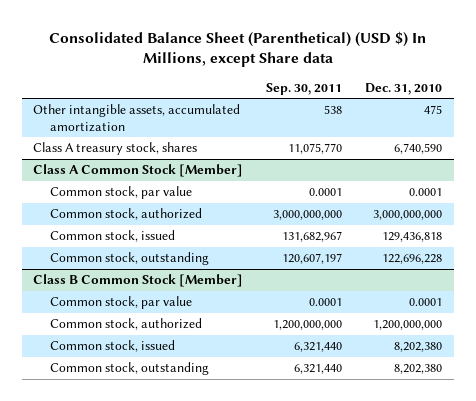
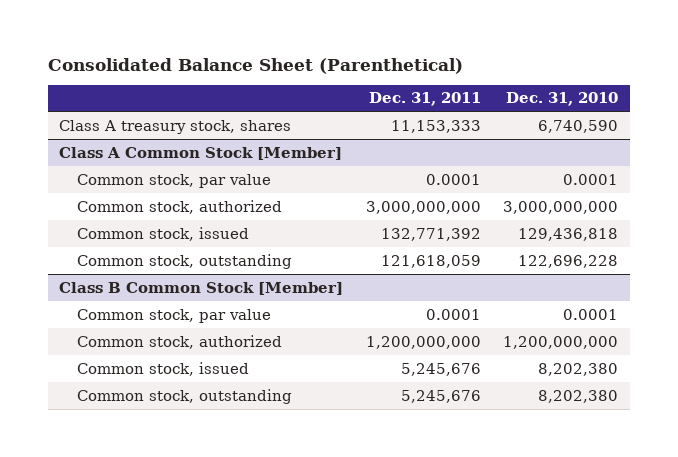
[48,30,426,68] Consolidated Balance Sheet (Parenthetical) (USD $) In Millions, except Share data -> [48,57,464,74] Consolidated Balance Sheet (Parenthetical)
[266,82,343,95] Sep. 30, 2011 -> none
none -> [368,92,481,107] Dec. 31, 2011
[33,104,241,132] Other intangible assets, accumulated amortization -> none

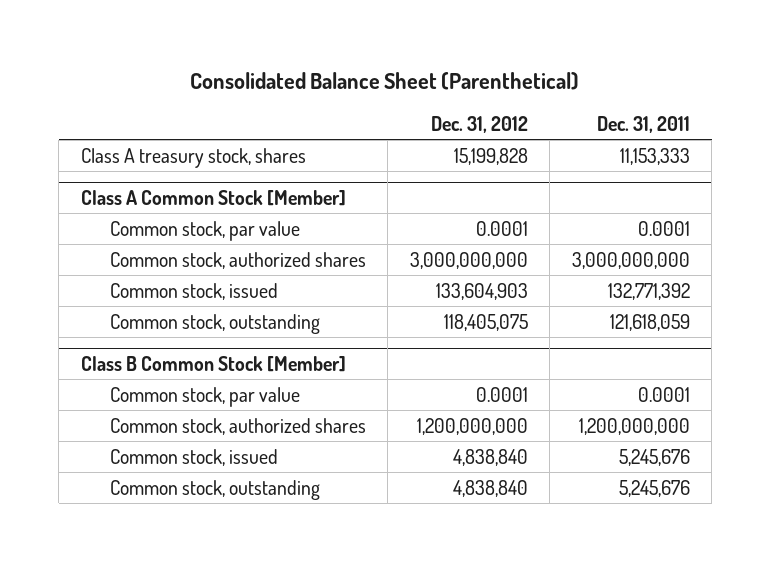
[506,92,619,107] Dec. 31, 2010 -> none
none -> [430,115,528,133] Dec. 31, 2012
[76,199,282,214] Common stock, authorized -> [109,251,366,269] Common stock, authorized shares
[76,334,282,349] Common stock, authorized -> [109,417,366,435] Common stock, authorized shares

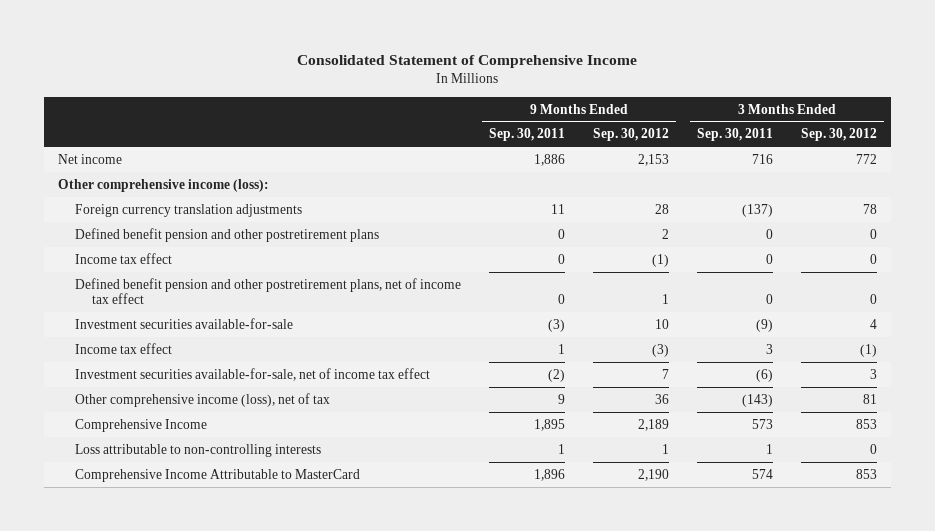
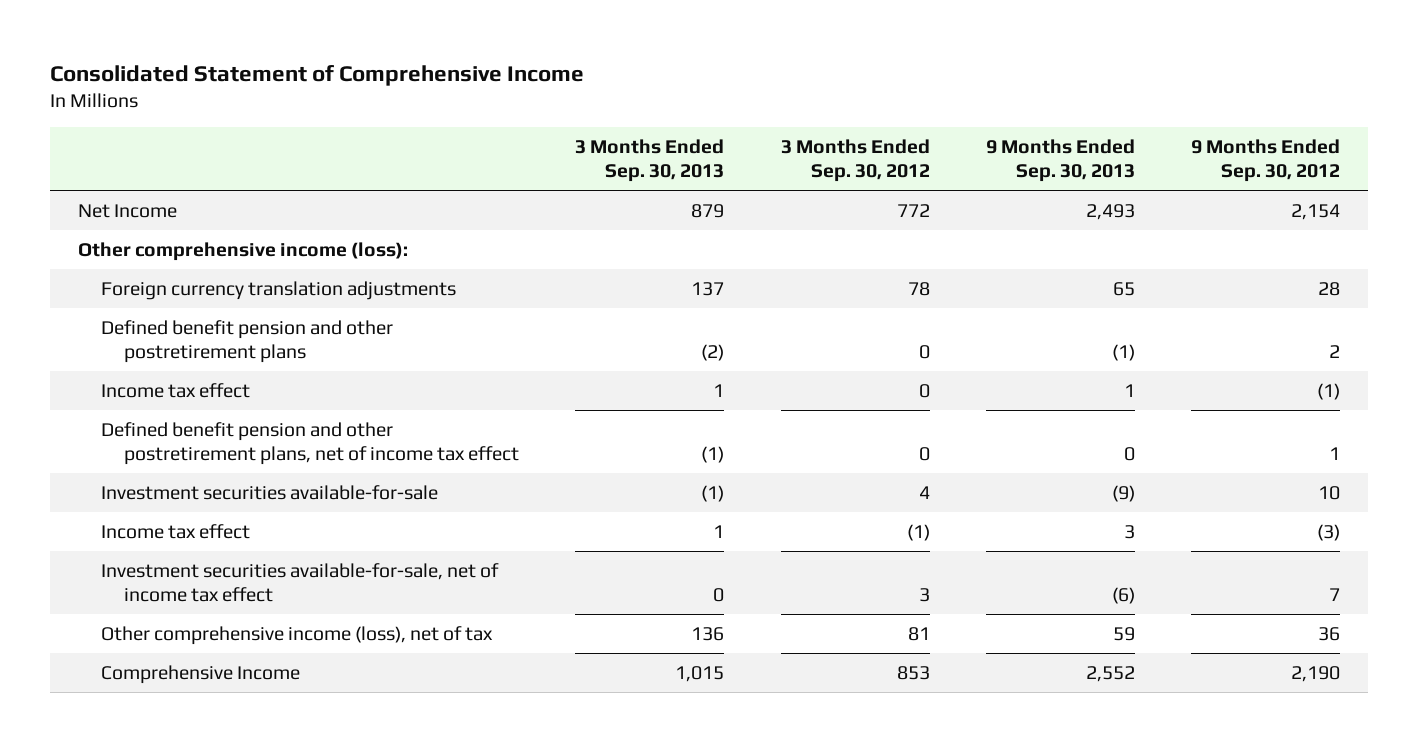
[489,128,566,142] Sep. 30, 2011 -> none
[696,128,773,142] Sep. 30, 2011 -> none
none -> [575,139,725,182] 3 Months Ended Sep. 30, 2013
none -> [985,139,1135,182] 9 Months Ended Sep. 30, 2013
[58,153,123,164] Net income -> [78,203,178,218] Net Income
[637,153,669,166] 2,153 -> [1290,203,1340,220] 2,154
[75,443,322,457] Loss attributable to non-controlling interests -> none
[75,468,361,482] Comprehensive Income Attributable to MasterCard -> none
[637,418,669,431] 2,189 -> [1290,665,1340,682] 2,190

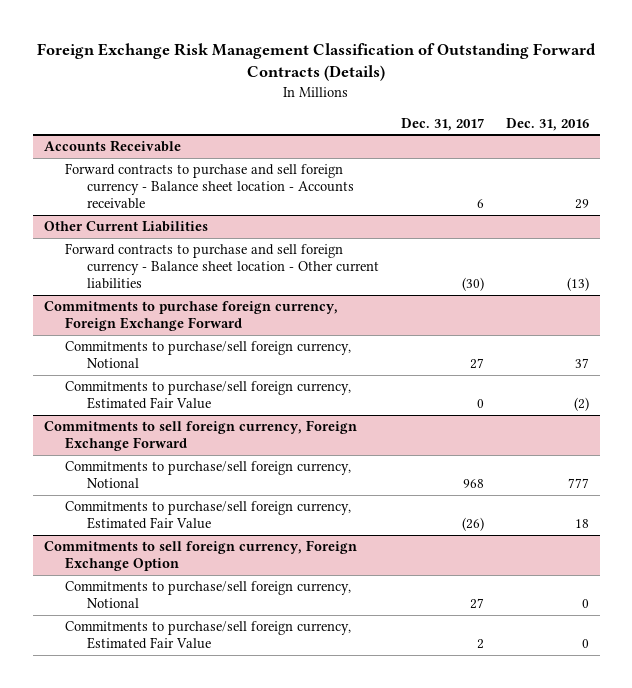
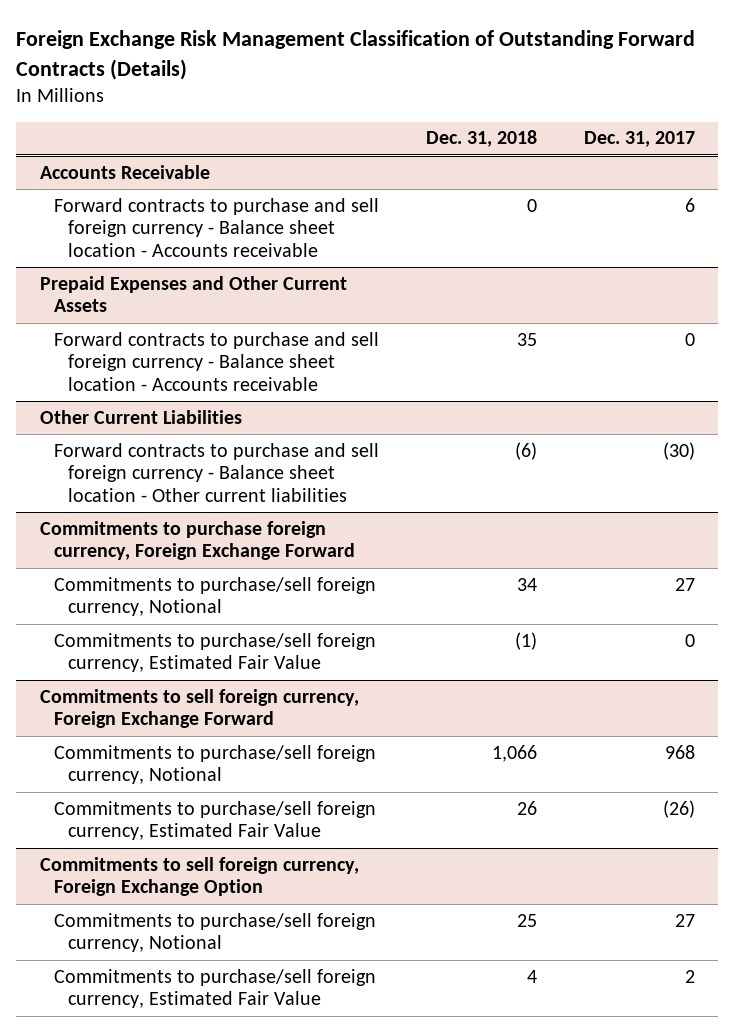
[505,117,589,131] Dec. 31, 2016 -> none
none -> [425,130,537,148] Dec. 31, 2018
none -> [39,275,347,313] Prepaid Expenses and Other Current Assets
none -> [53,331,379,391] Forward contracts to purchase and sell foreign currency - Balance sheet location - Accounts receivable

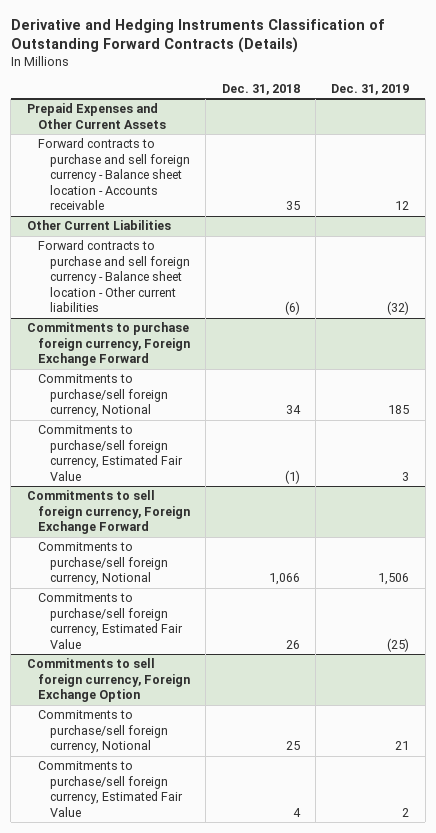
[16,30,696,81] Foreign Exchange Risk Management Classification of Outstanding Forward Contracts (Details) -> [10,19,385,54] Derivative and Hedging Instruments Classification of Outstanding Forward Contracts (Details)
[583,131,695,148] Dec. 31, 2017 -> none
none -> [331,83,410,95] Dec. 31, 2019
[39,164,210,179] Accounts Receivable -> none
[53,197,379,257] Forward contracts to purchase and sell foreign currency - Balance sheet location - Accounts receivable -> none

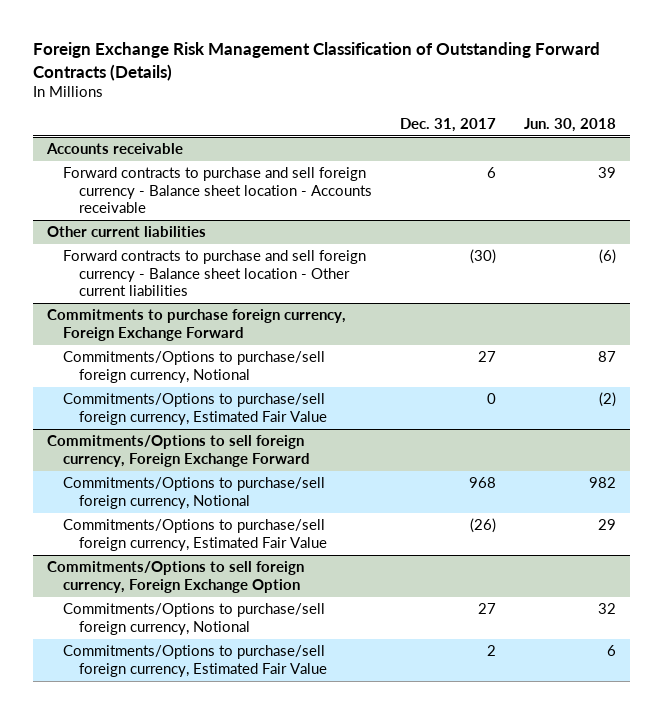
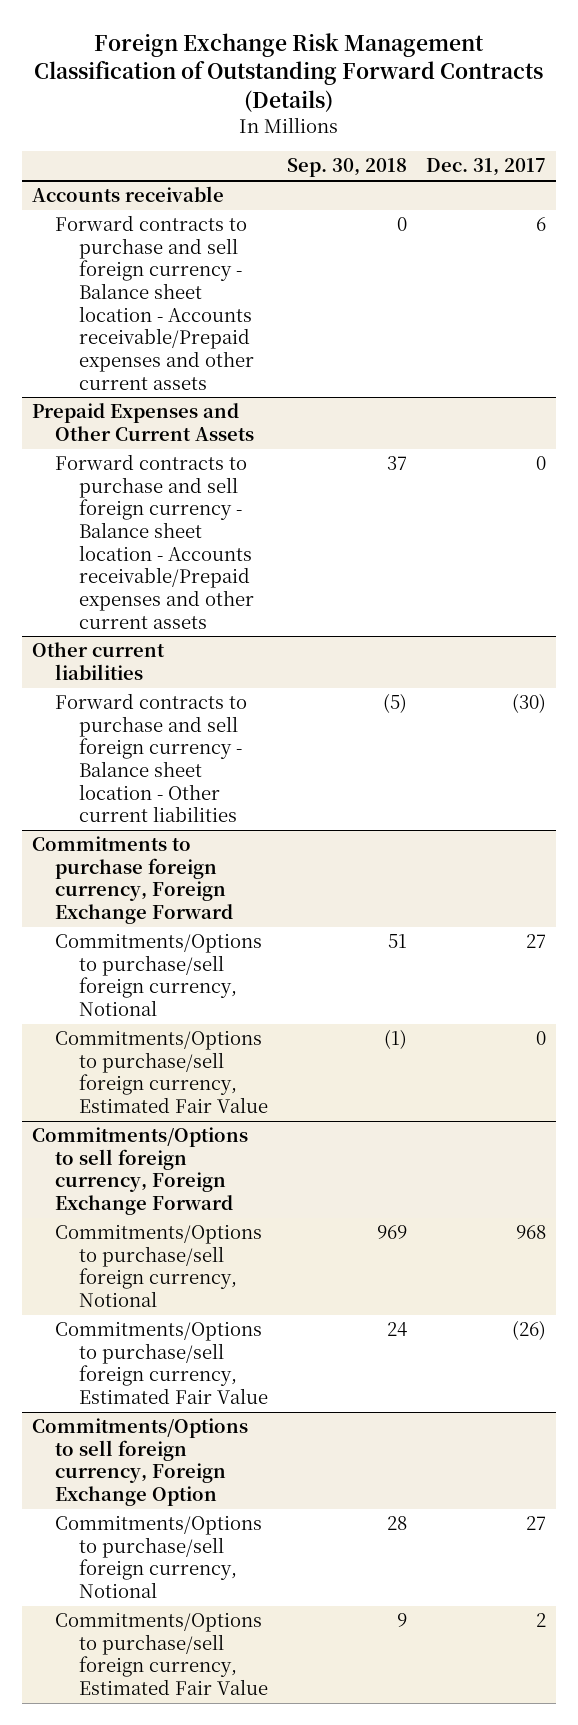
[523,117,616,132] Jun. 30, 2018 -> none
none -> [287,158,408,178] Sep. 30, 2018
[62,167,372,214] Forward contracts to purchase and sell foreign currency - Balance sheet location - Accounts receivable -> [55,215,254,390] Forward contracts to purchase and sell foreign currency - Balance sheet location - Accounts receivable/Prepaid expenses and other current assets
none -> [31,403,255,441] Prepaid Expenses and Other Current Assets
none -> [55,454,254,629] Forward contracts to purchase and sell foreign currency - Balance sheet location - Accounts receivable/Prepaid expenses and other current assets

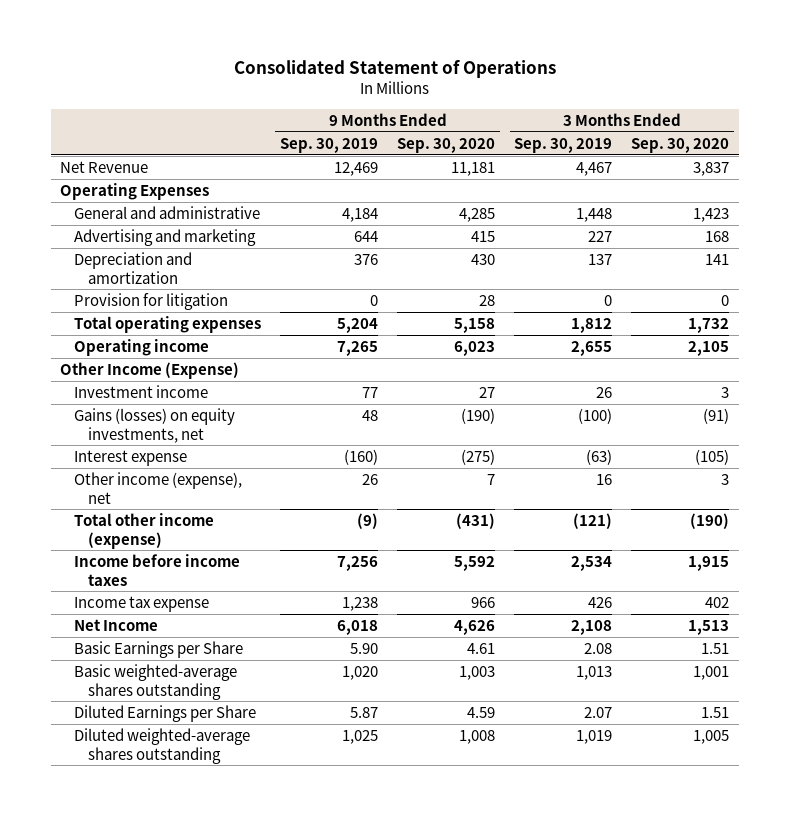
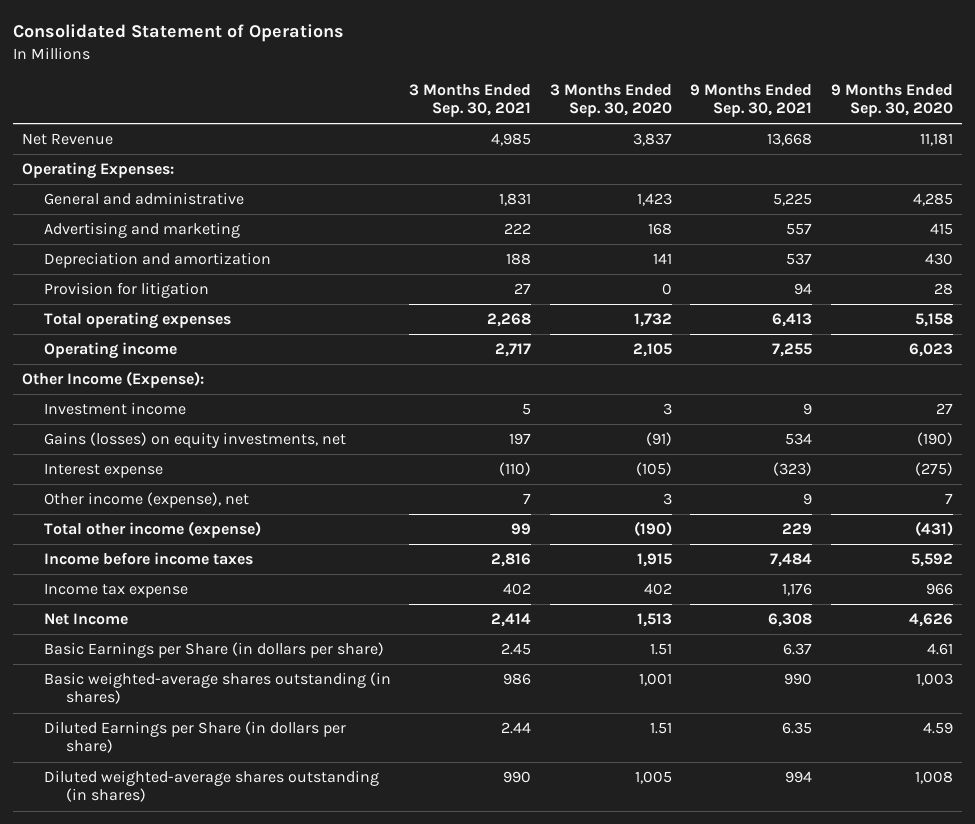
[280,137,379,153] Sep. 30, 2019 -> none
[514,137,613,153] Sep. 30, 2019 -> none
none -> [409,83,532,117] 3 Months Ended Sep. 30, 2021
none -> [690,83,813,117] 9 Months Ended Sep. 30, 2021
[60,182,210,200] Operating Expenses -> [22,162,175,180] Operating Expenses:
[60,361,240,379] Other Income (Expense) -> [22,371,205,389] Other Income (Expense):
[74,640,244,658] Basic Earnings per Share -> [43,642,384,659] Basic Earnings per Share (in dollars per share)
[74,663,238,700] Basic weighted-average shares outstanding -> [43,672,391,705] Basic weighted-average shares outstanding (in shares)
[74,704,257,722] Diluted Earnings per Share -> [43,721,346,754] Diluted Earnings per Share (in dollars per share)
[74,727,251,764] Diluted weighted-average shares outstanding -> [43,770,379,803] Diluted weighted-average shares outstanding (in shares)

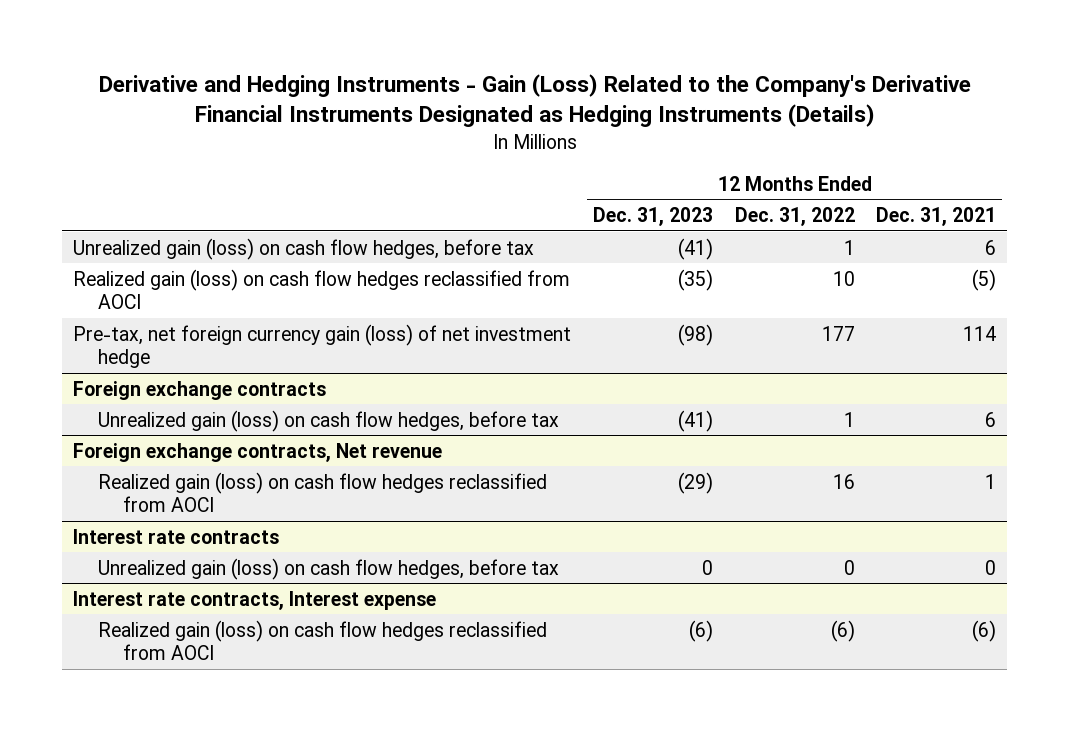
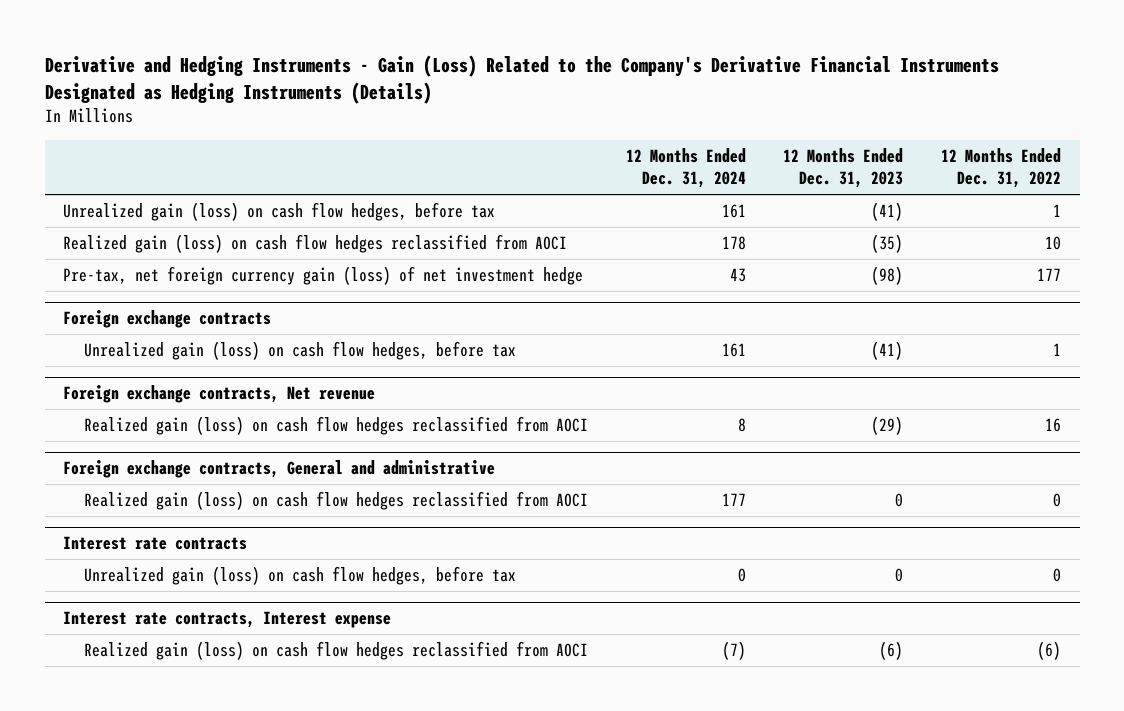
[876,207,997,227] Dec. 31, 2021 -> none
none -> [625,147,746,189] 12 Months Ended Dec. 31, 2024
none -> [63,460,496,479] Foreign exchange contracts, General and administrative
none -> [84,491,589,511] Realized gain (loss) on cash flow hedges reclassified from AOCI

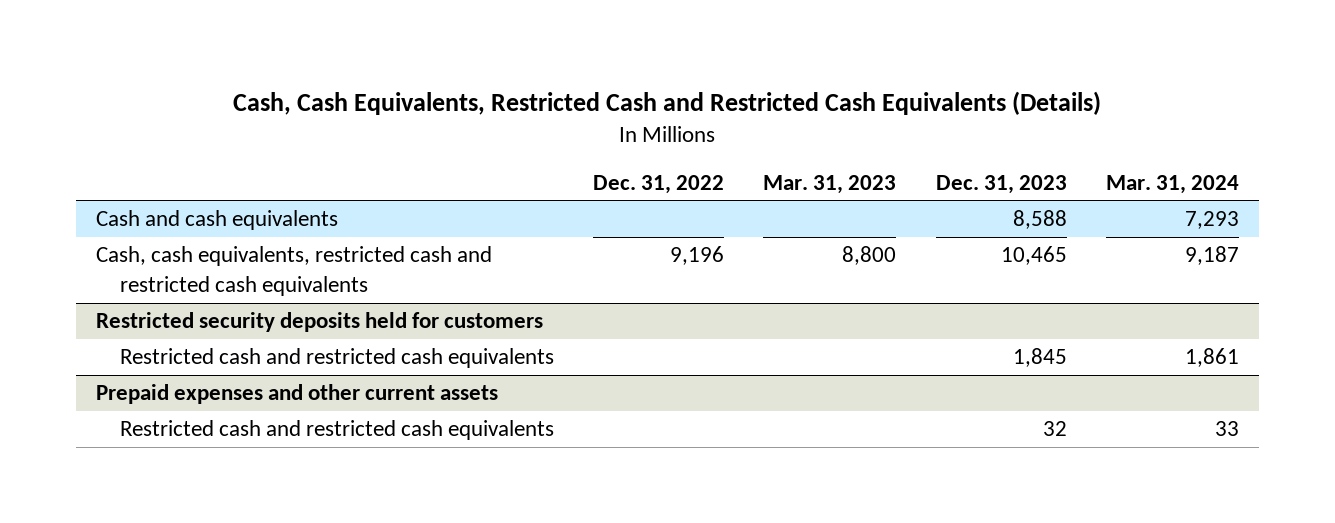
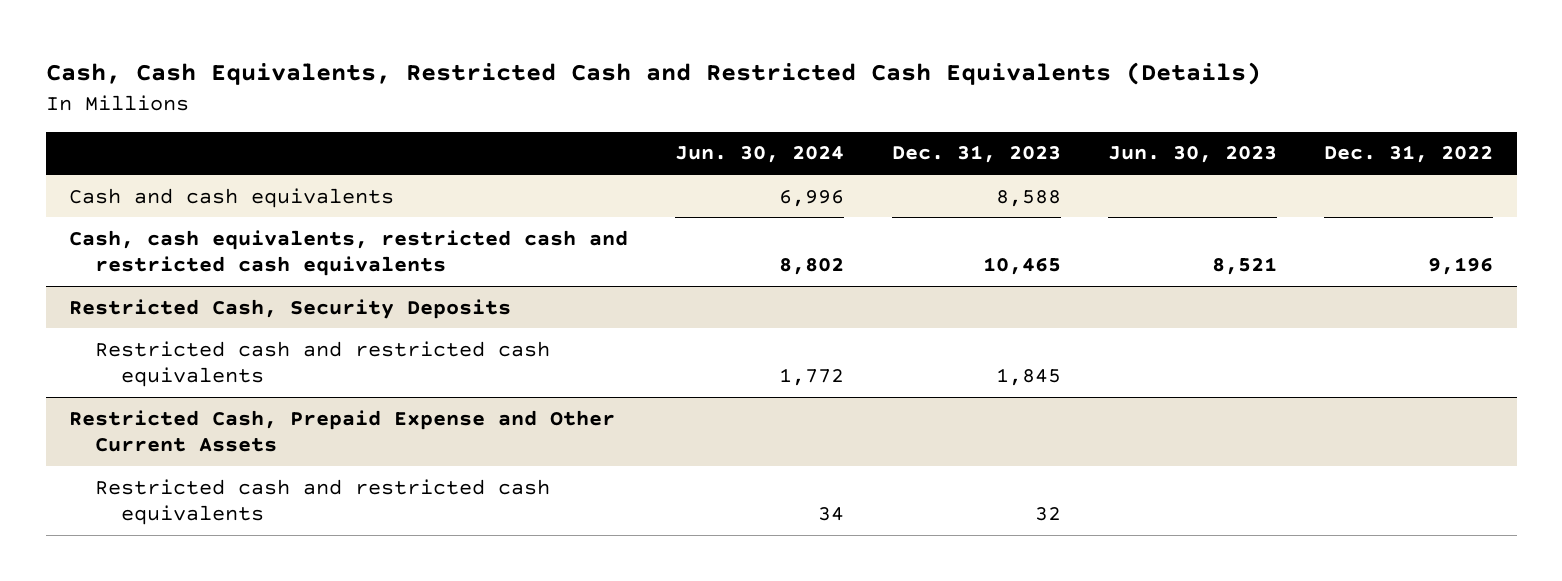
[763,174,897,194] Mar. 31, 2023 -> none
[1106,174,1240,194] Mar. 31, 2024 -> none
none -> [675,146,845,164] Jun. 30, 2024
none -> [1107,146,1277,164] Jun. 30, 2023
[95,312,543,333] Restricted security deposits held for customers -> [69,298,512,319] Restricted Cash, Security Deposits
[95,384,498,405] Prepaid expenses and other current assets -> [69,409,616,453] Restricted Cash, Prepaid Expense and Other Current Assets

